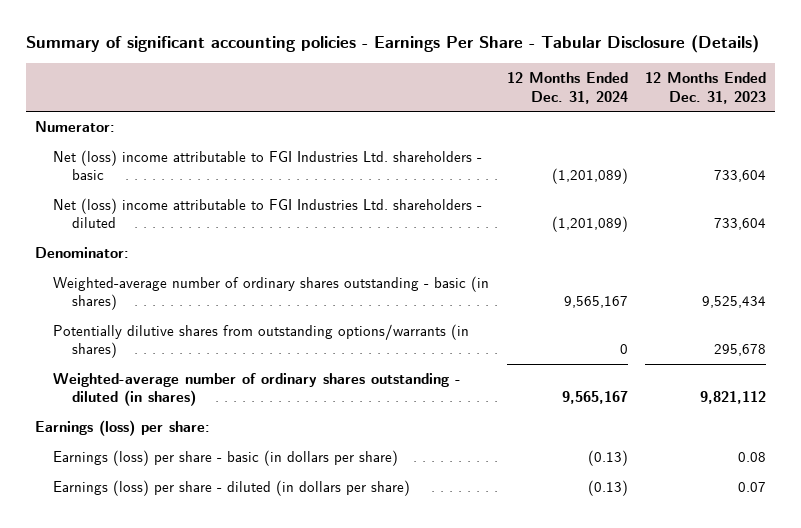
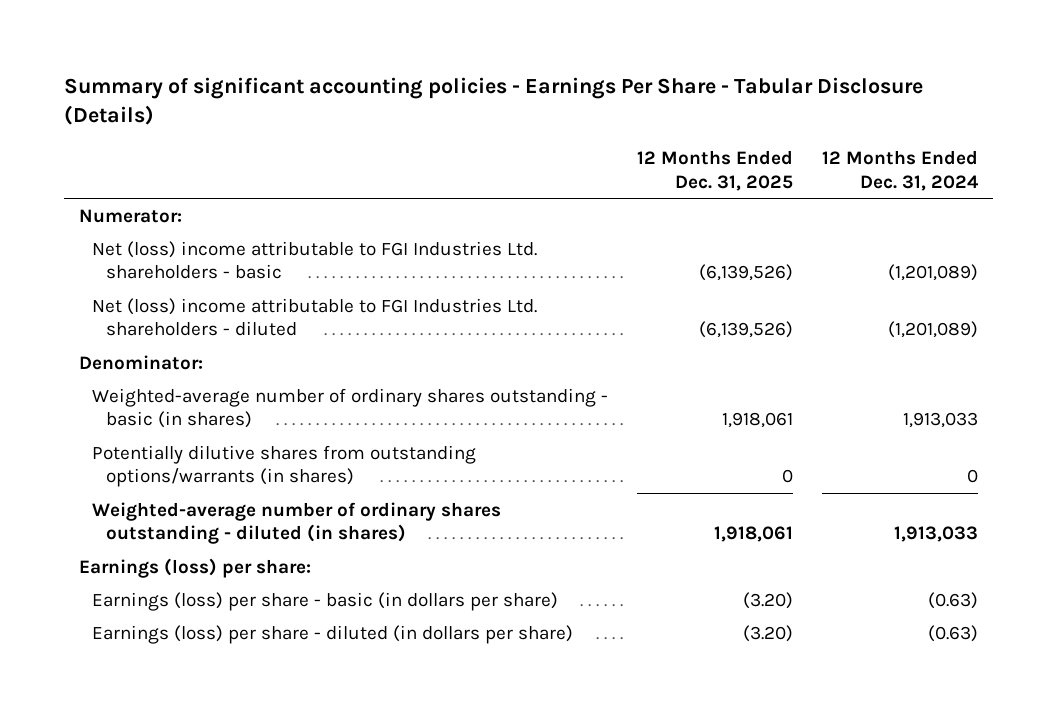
[645,72,767,104] 12 Months Ended Dec. 31, 2023 -> none
none -> [637,149,794,191] 12 Months Ended Dec. 31, 2025
[563,296,628,309] 9,565,167 -> [903,412,979,429] 1,913,033
[561,391,628,405] 9,565,167 -> [894,526,979,543] 1,913,033
[587,450,628,467] (0.13) -> [928,591,979,609] (0.63)
[587,480,628,497] (0.13) -> [928,624,979,642] (0.63)

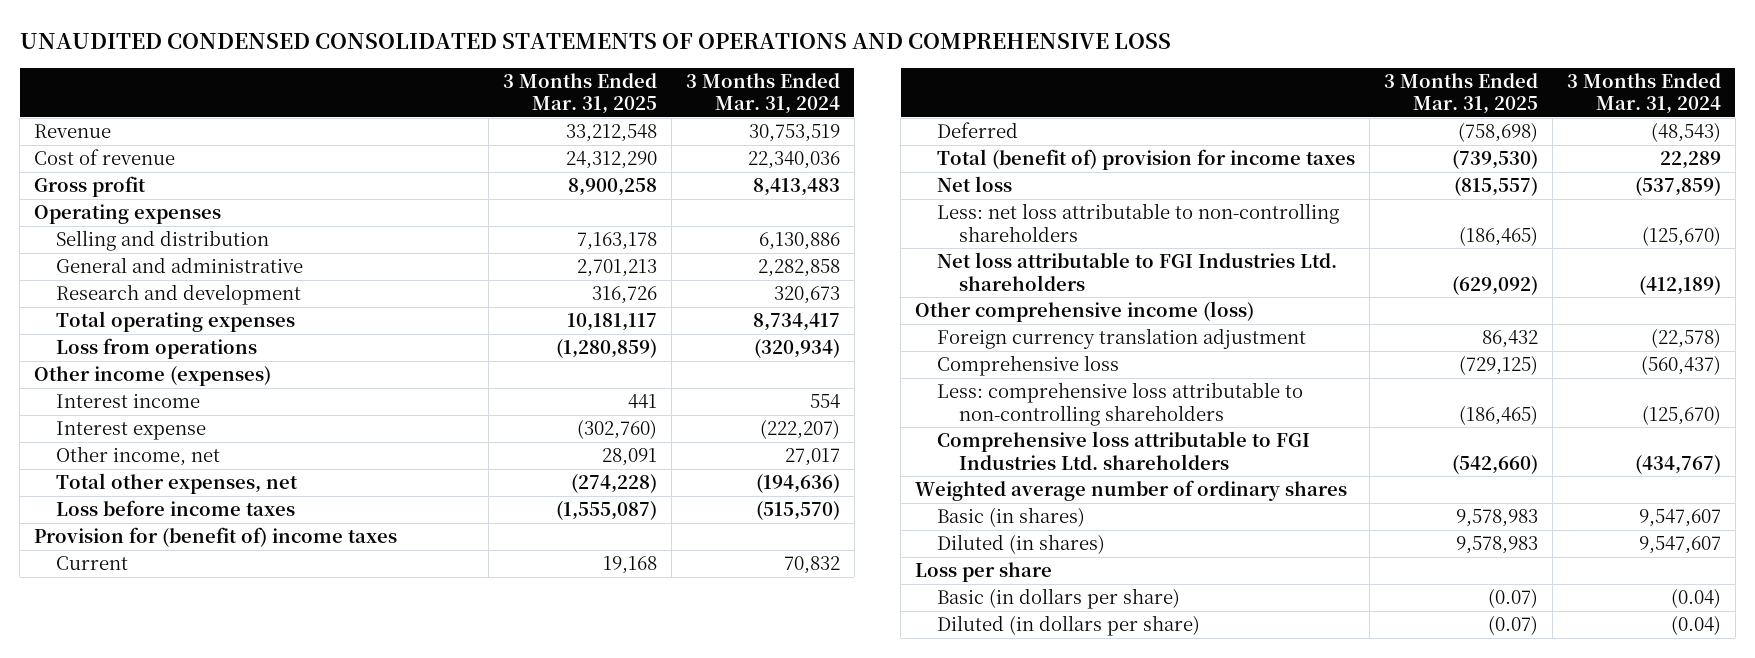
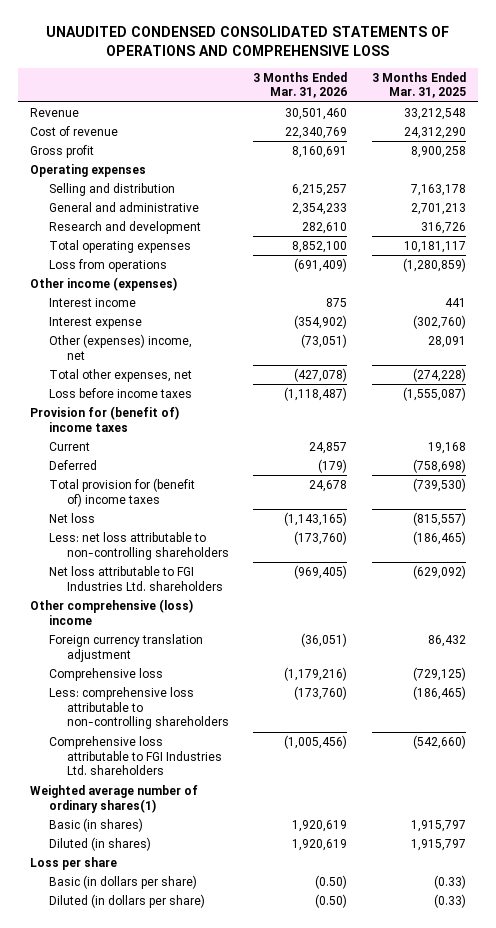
[685,73,840,115] 3 Months Ended Mar. 31, 2024 -> none
none -> [253,71,348,99] 3 Months Ended Mar. 31, 2026
[56,446,221,467] Other income, net -> [48,333,192,360] Other (expenses) income, net
[937,149,1356,171] Total (benefit of) provision for income taxes -> [48,477,195,507] Total provision for (benefit of) income taxes
[915,301,1255,323] Other comprehensive income (loss) -> [30,598,194,625] Other comprehensive (loss) income
[915,480,1348,502] Weighted average number of ordinary shares -> [30,784,199,813] Weighted average number of ordinary shares(1)
[1455,509,1538,528] 9,578,983 -> [410,819,466,832] 1,915,797
[1455,536,1538,555] 9,578,983 -> [410,838,466,851] 1,915,797
[1487,588,1538,609] (0.07) -> [433,874,466,889] (0.33)
[1487,615,1538,636] (0.07) -> [433,893,466,908] (0.33)

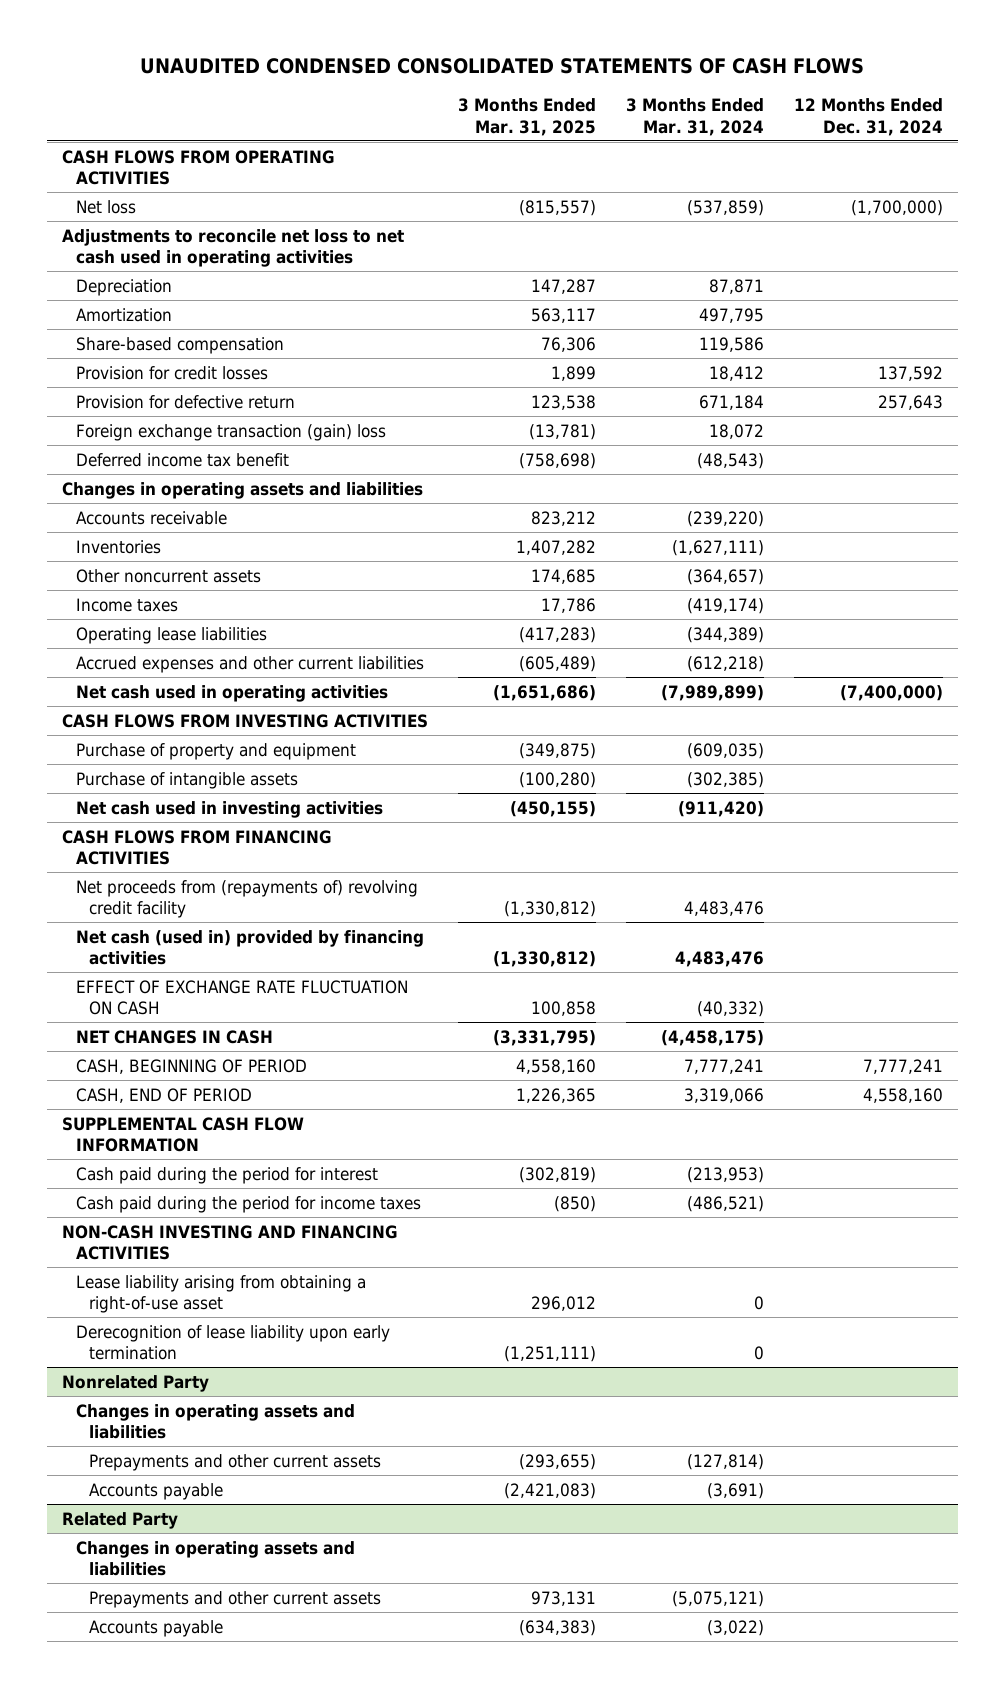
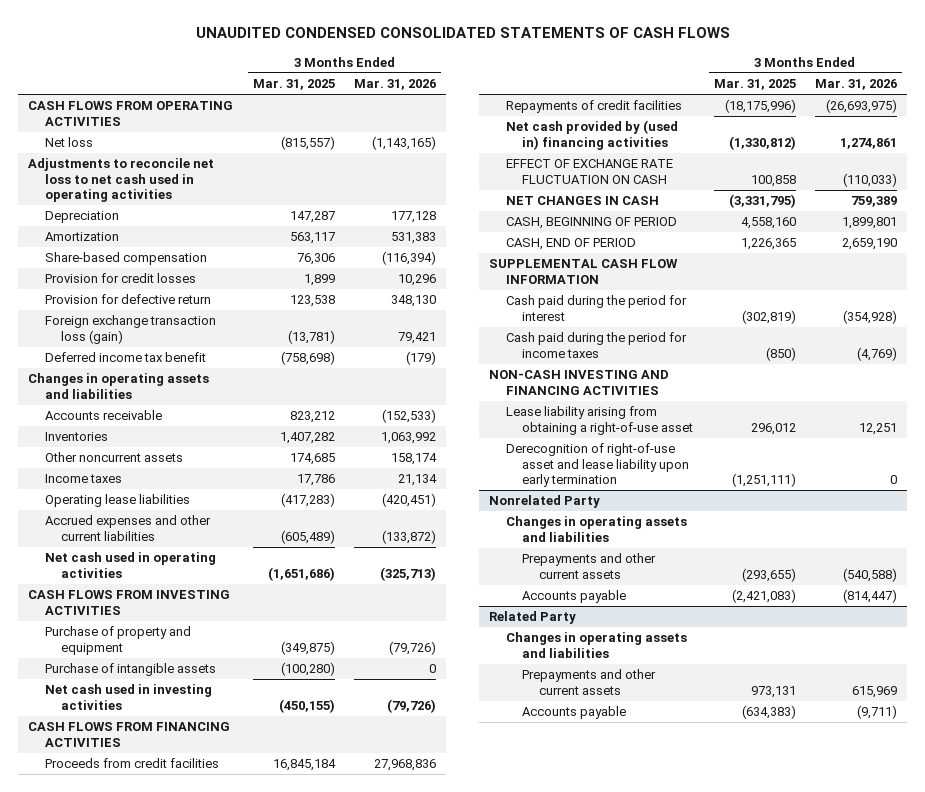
[625,98,764,136] 3 Months Ended Mar. 31, 2024 -> none
[793,98,943,136] 12 Months Ended Dec. 31, 2024 -> none
none -> [354,79,437,91] Mar. 31, 2026
[75,423,386,441] Foreign exchange transaction (gain) loss -> [44,315,216,344] Foreign exchange transaction loss (gain)
[75,879,418,919] Net proceeds from (repayments of) revolving credit facility -> none
none -> [44,758,219,769] Proceeds from credit facilities
none -> [505,100,682,114] Repayments of credit facilities
[75,929,424,966] Net cash (used in) provided by financing activities -> [505,120,678,150] Net cash provided by (used in) financing activities
[75,1324,390,1361] Derecognition of lease liability upon early termination -> [505,443,690,487] Derecognition of right-of-use asset and lease liability upon early termination

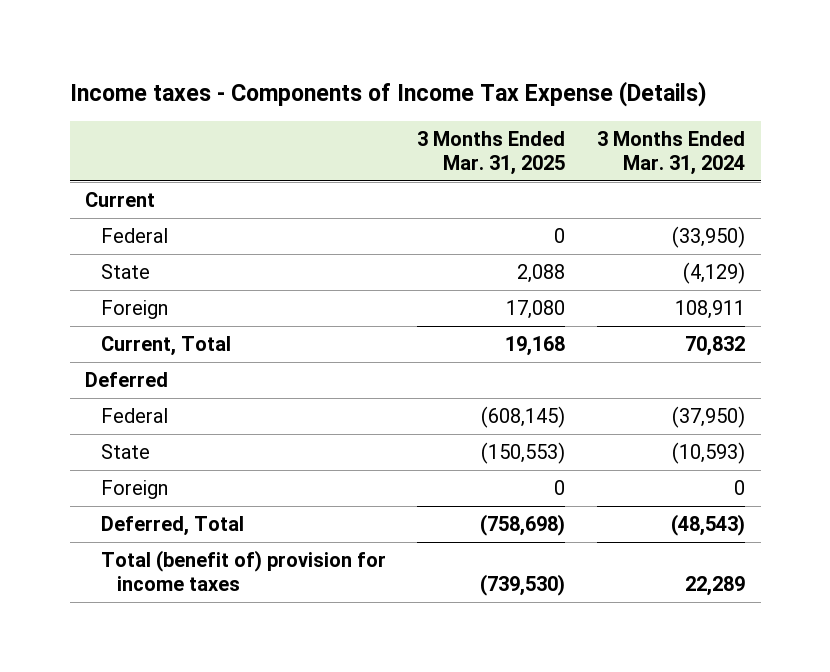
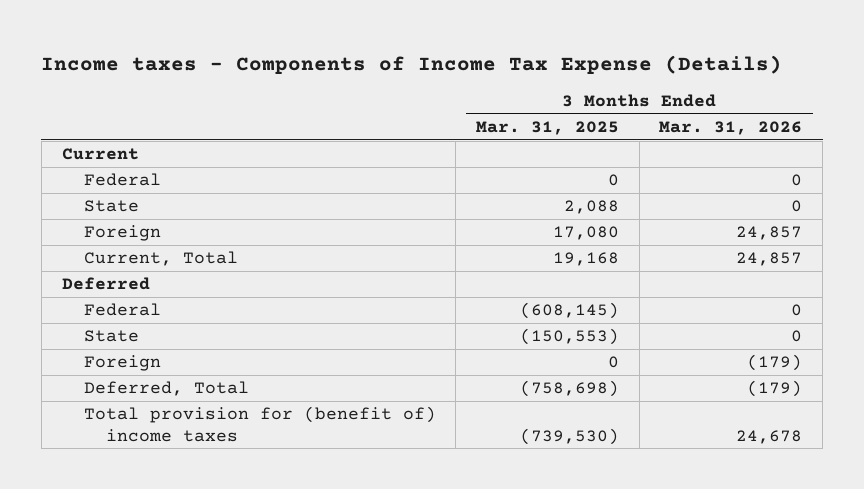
[596,131,745,176] 3 Months Ended Mar. 31, 2024 -> none
none -> [659,121,803,136] Mar. 31, 2026
[101,550,387,591] Total (benefit of) provision for income taxes -> [83,406,436,442] Total provision for (benefit of) income taxes

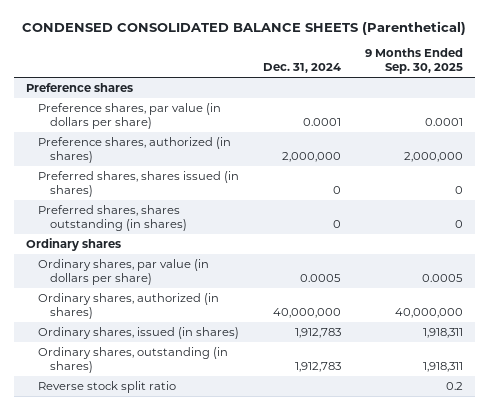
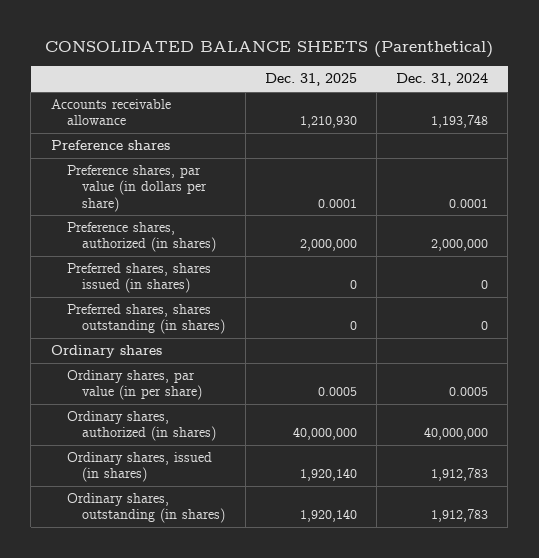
[22,20,467,35] CONDENSED CONSOLIDATED BALANCE SHEETS (Parenthetical) -> [45,41,494,59] CONSOLIDATED BALANCE SHEETS (Parenthetical)
[364,48,463,75] 9 Months Ended Sep. 30, 2025 -> none
none -> [264,73,357,87] Dec. 31, 2025
none -> [50,99,171,126] Accounts receivable allowance
[38,259,210,286] Ordinary shares, par value (in dollars per share) -> [66,370,203,401] Ordinary shares, par value (in per share)
[38,381,177,394] Reverse stock split ratio -> none

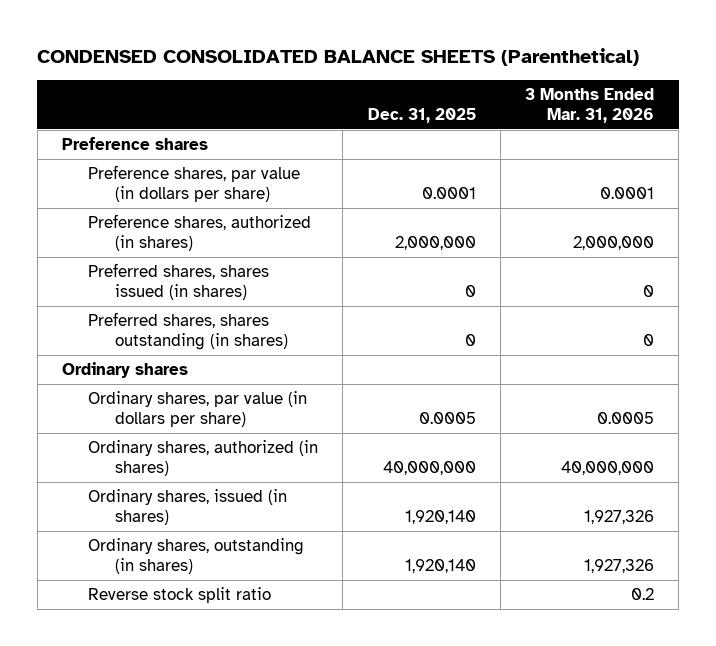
[45,41,494,59] CONSOLIDATED BALANCE SHEETS (Parenthetical) -> [37,48,640,67] CONDENSED CONSOLIDATED BALANCE SHEETS (Parenthetical)
[396,73,489,87] Dec. 31, 2024 -> none
none -> [524,87,654,124] 3 Months Ended Mar. 31, 2026
[50,99,171,126] Accounts receivable allowance -> none
[66,370,203,401] Ordinary shares, par value (in per share) -> [88,391,308,428] Ordinary shares, par value (in dollars per share)
none -> [88,587,272,604] Reverse stock split ratio

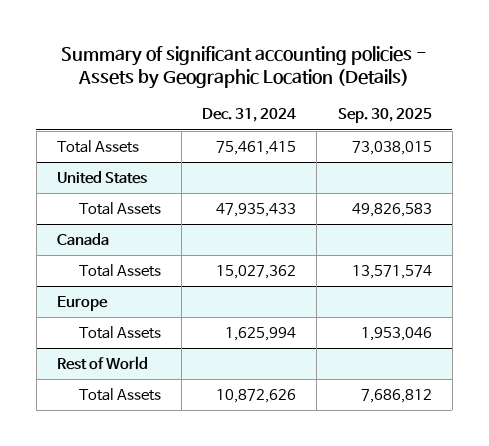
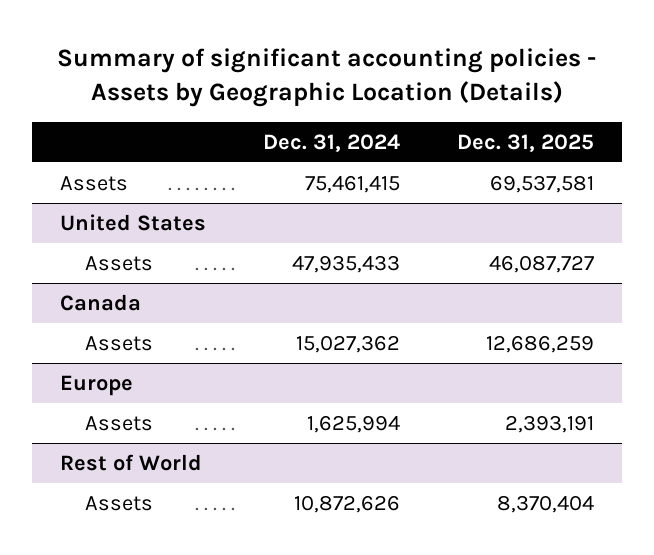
[337,108,432,124] Sep. 30, 2025 -> none
none -> [456,133,594,152] Dec. 31, 2025
[57,140,140,154] Total Assets -> [60,175,129,191] Assets
[78,202,161,216] Total Assets -> [84,255,153,271] Assets
[78,264,161,278] Total Assets -> [84,335,153,351] Assets
[78,326,161,340] Total Assets -> [84,415,153,431] Assets
[78,388,161,402] Total Assets -> [84,495,153,511] Assets

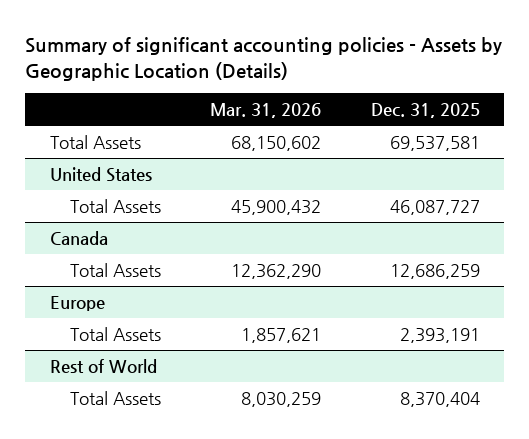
[263,133,401,152] Dec. 31, 2024 -> none
none -> [210,103,322,119] Mar. 31, 2026
[60,175,129,191] Assets -> [49,134,141,149] Total Assets
[84,255,153,271] Assets -> [70,198,162,213] Total Assets
[84,335,153,351] Assets -> [70,262,162,277] Total Assets
[84,415,153,431] Assets -> [70,326,162,341] Total Assets
[84,495,153,511] Assets -> [70,390,162,405] Total Assets

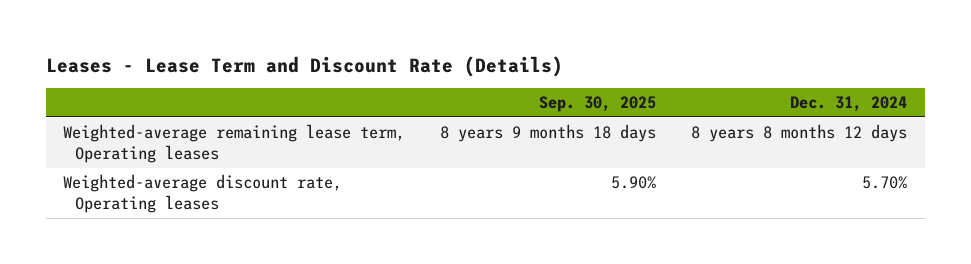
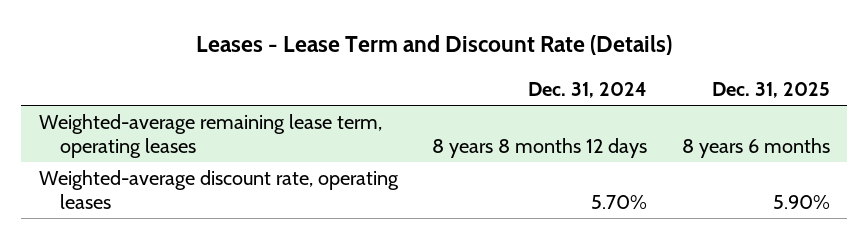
[539,96,657,113] Sep. 30, 2025 -> none
none -> [711,81,830,98] Dec. 31, 2025
[63,124,406,164] Weighted-average remaining lease term, Operating leases -> [38,114,382,158] Weighted-average remaining lease term, operating leases
[63,174,343,214] Weighted-average discount rate, Operating leases -> [38,170,399,209] Weighted-average discount rate, operating leases

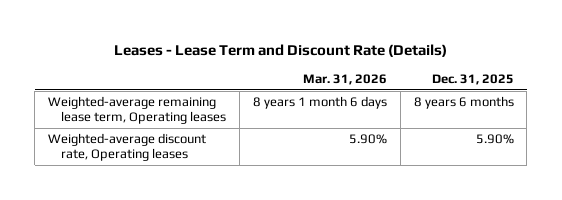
[528,81,648,98] Dec. 31, 2024 -> none
none -> [303,74,388,86] Mar. 31, 2026
[38,114,382,158] Weighted-average remaining lease term, operating leases -> [48,95,227,125] Weighted-average remaining lease term, Operating leases
[38,170,399,209] Weighted-average discount rate, operating leases -> [48,132,207,162] Weighted-average discount rate, Operating leases

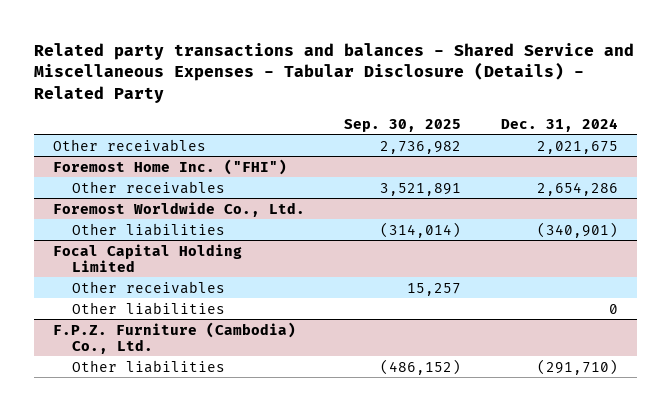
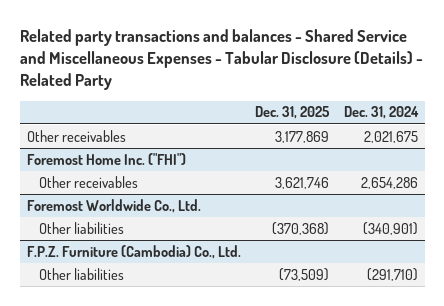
[344,118,462,132] Sep. 30, 2025 -> none
none -> [255,106,331,120] Dec. 31, 2025
[53,243,243,272] Focal Capital Holding Limited -> none
[72,280,226,294] Other receivables -> none
[72,301,226,315] Other liabilities -> none

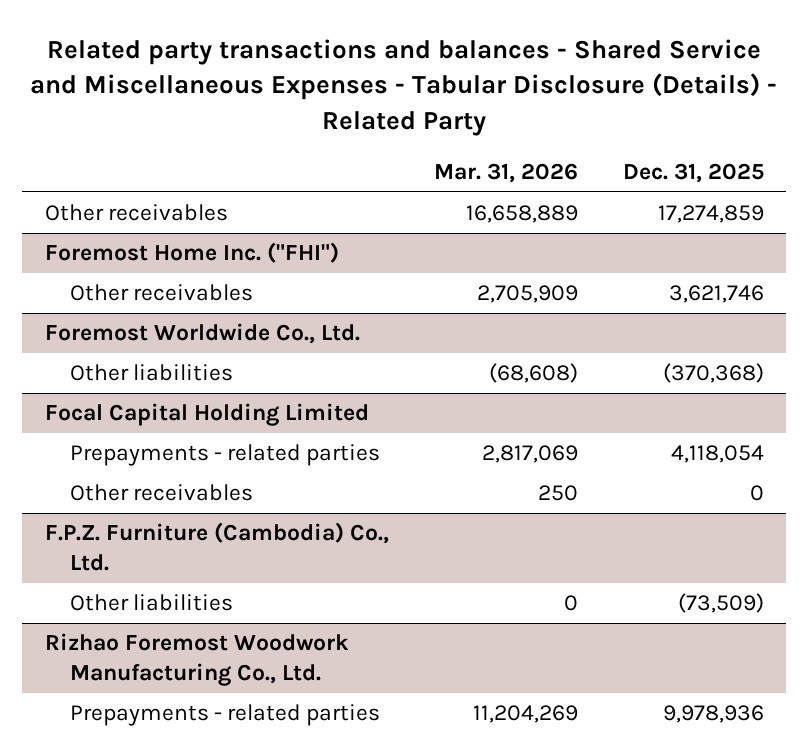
[343,106,419,120] Dec. 31, 2024 -> none
none -> [433,162,578,183] Mar. 31, 2026
[275,130,330,143] 3,177,869 -> [657,205,764,224] 17,274,859
none -> [44,403,369,427] Focal Capital Holding Limited
none -> [70,444,381,467] Prepayments - related parties
none -> [70,484,254,502] Other receivables
none -> [44,633,349,686] Rizhao Foremost Woodwork Manufacturing Co., Ltd.
none -> [70,704,381,727] Prepayments - related parties

